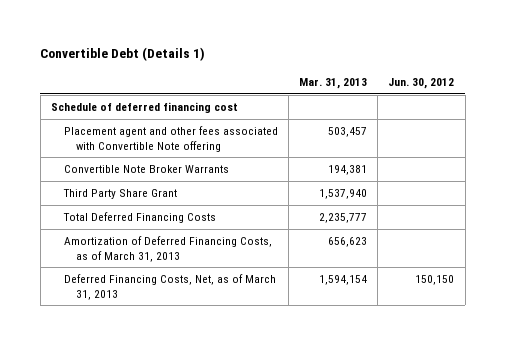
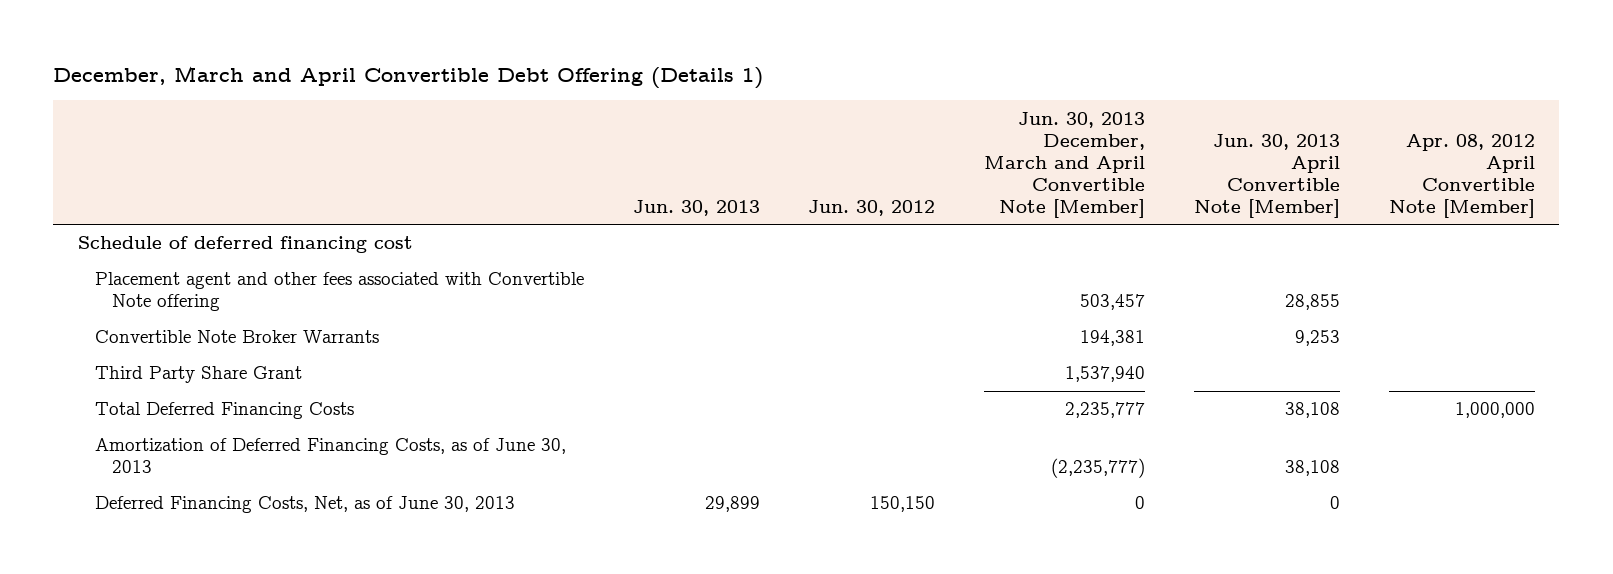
[40,47,206,62] Convertible Debt (Details 1) -> [53,65,764,89] December, March and April Convertible Debt Offering (Details 1)
[298,78,367,90] Mar. 31, 2013 -> none
none -> [632,199,760,216] Jun. 30, 2013
none -> [984,111,1146,218] Jun. 30, 2013 December, March and April Convertible Note [Member]
none -> [1194,133,1341,218] Jun. 30, 2013 April Convertible Note [Member]
none -> [1388,133,1535,218] Apr. 08, 2012 April Convertible Note [Member]
[63,236,272,262] Amortization of Deferred Financing Costs, as of March 31, 2013 -> [94,438,566,474] Amortization of Deferred Financing Costs, as of June 30, 2013
[63,274,276,300] Deferred Financing Costs, Net, as of March 31, 2013 -> [94,496,515,514] Deferred Financing Costs, Net, as of June 30, 2013

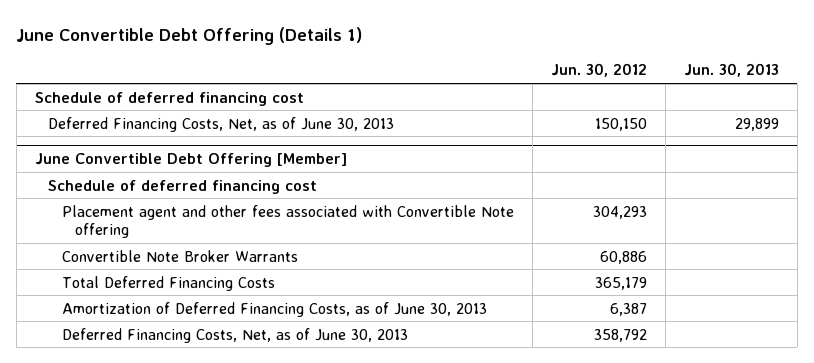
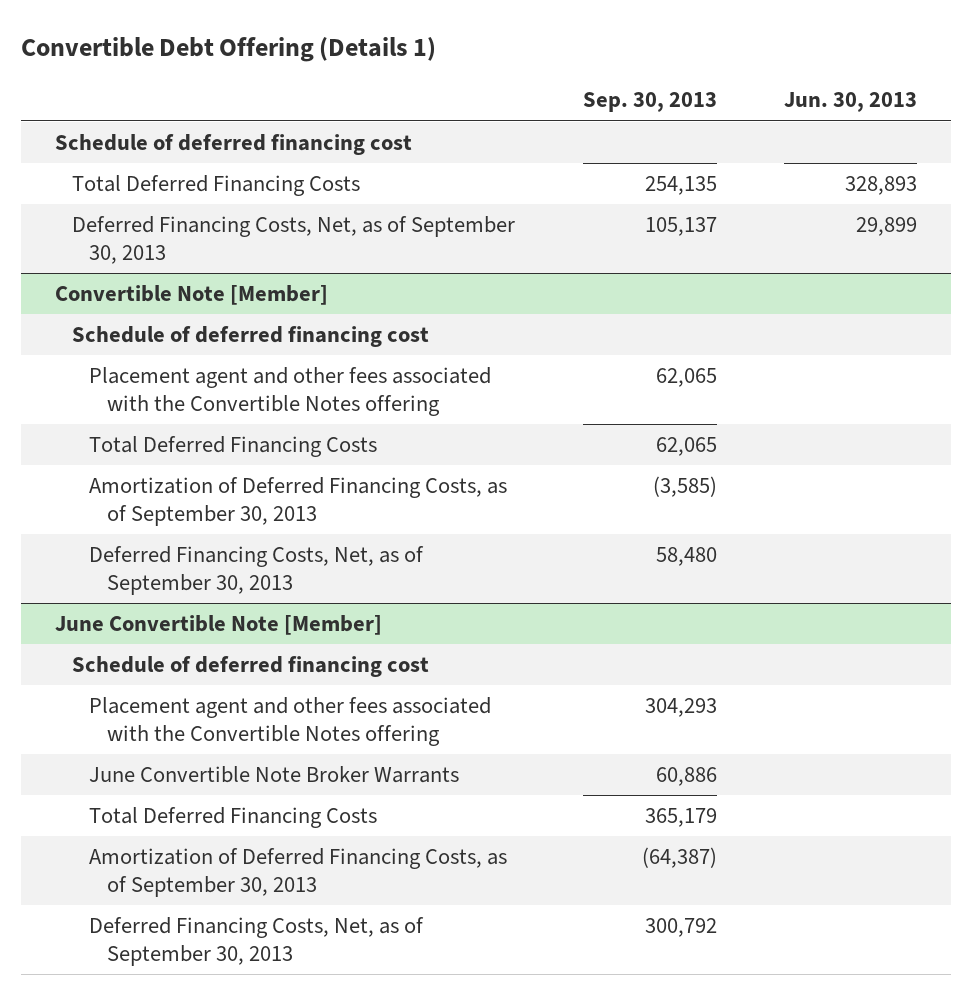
[16,26,363,45] June Convertible Debt Offering (Details 1) -> [21,37,437,63] Convertible Debt Offering (Details 1)
[550,63,647,78] Jun. 30, 2012 -> none
none -> [582,92,717,113] Sep. 30, 2013
[34,152,347,167] June Convertible Debt Offering [Member] -> none
[48,179,318,194] Schedule of deferred financing cost -> none
[61,204,514,239] Placement agent and other fees associated with Convertible Note offering -> none
[61,249,298,262] Convertible Note Broker Warrants -> none
[61,275,275,291] Total Deferred Financing Costs -> none
[61,301,487,317] Amortization of Deferred Financing Costs, as of June 30, 2013 -> none
[61,327,408,343] Deferred Financing Costs, Net, as of June 30, 2013 -> none
none -> [72,175,361,197] Total Deferred Financing Costs
[48,116,395,132] Deferred Financing Costs, Net, as of June 30, 2013 -> [72,216,516,264] Deferred Financing Costs, Net, as of September 30, 2013
none -> [54,285,328,306] Convertible Note [Member]
none -> [72,326,430,348] Schedule of deferred financing cost
none -> [89,367,492,416] Placement agent and other fees associated with the Convertible Notes offering
none -> [89,436,378,458] Total Deferred Financing Costs
none -> [89,477,508,526] Amortization of Deferred Financing Costs, as of September 30, 2013
none -> [89,546,425,595] Deferred Financing Costs, Net, as of September 30, 2013
none -> [54,615,382,636] June Convertible Note [Member]
none -> [72,656,430,678] Schedule of deferred financing cost
none -> [89,697,492,746] Placement agent and other fees associated with the Convertible Notes offering
none -> [89,766,460,784] June Convertible Note Broker Warrants
none -> [89,807,378,829] Total Deferred Financing Costs
none -> [89,848,508,897] Amortization of Deferred Financing Costs, as of September 30, 2013
none -> [89,917,425,966] Deferred Financing Costs, Net, as of September 30, 2013

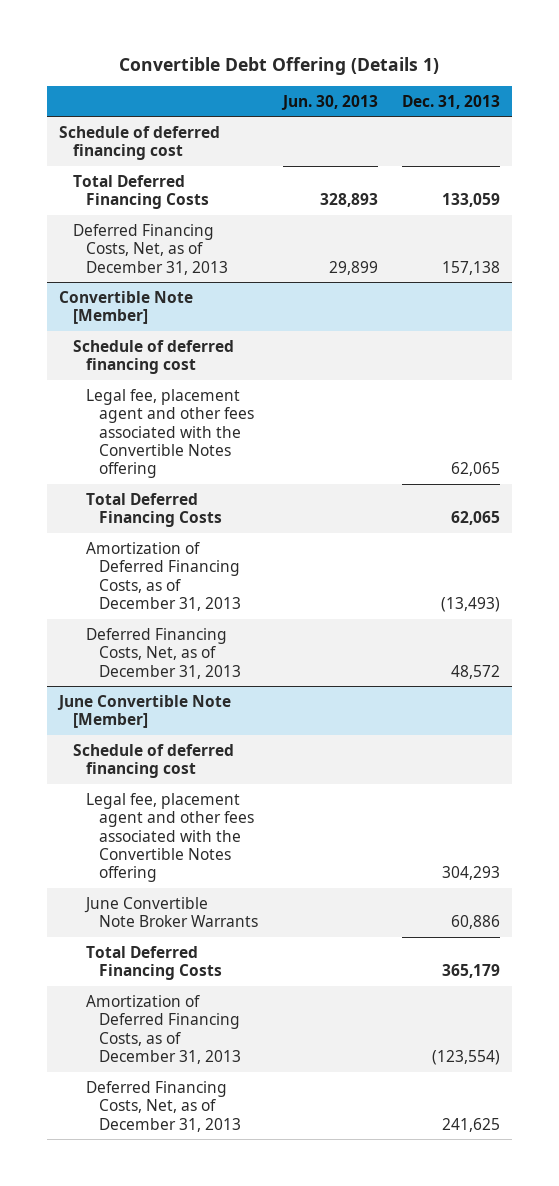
[582,92,717,113] Sep. 30, 2013 -> none
none -> [401,94,500,109] Dec. 31, 2013
[72,216,516,264] Deferred Financing Costs, Net, as of September 30, 2013 -> [72,223,228,275] Deferred Financing Costs, Net, as of December 31, 2013
[89,367,492,416] Placement agent and other fees associated with the Convertible Notes offering -> [85,388,255,479] Legal fee, placement agent and other fees associated with the Convertible Notes offering
[89,477,508,526] Amortization of Deferred Financing Costs, as of September 30, 2013 -> [85,541,242,611] Amortization of Deferred Financing Costs, as of December 31, 2013
[89,546,425,595] Deferred Financing Costs, Net, as of September 30, 2013 -> [85,627,242,679] Deferred Financing Costs, Net, as of December 31, 2013
[89,697,492,746] Placement agent and other fees associated with the Convertible Notes offering -> [85,792,255,883] Legal fee, placement agent and other fees associated with the Convertible Notes offering
[89,848,508,897] Amortization of Deferred Financing Costs, as of September 30, 2013 -> [85,994,242,1064] Amortization of Deferred Financing Costs, as of December 31, 2013
[89,917,425,966] Deferred Financing Costs, Net, as of September 30, 2013 -> [85,1080,242,1132] Deferred Financing Costs, Net, as of December 31, 2013

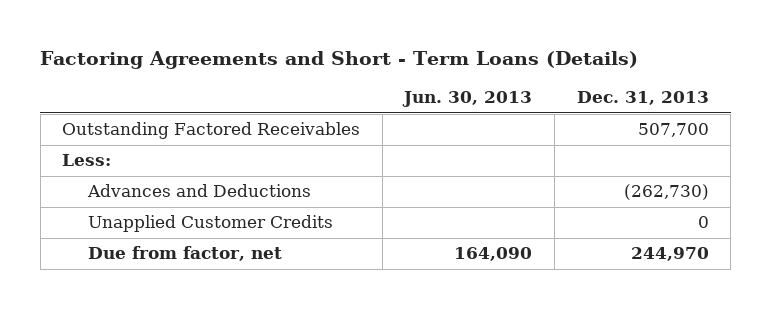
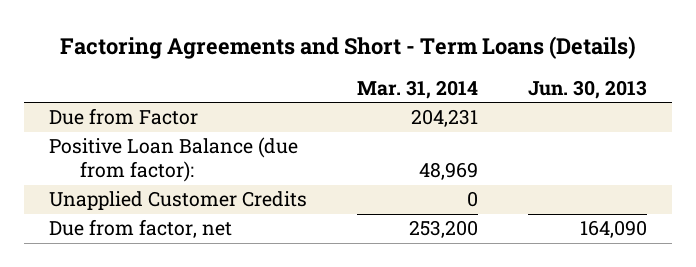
[576,91,709,106] Dec. 31, 2013 -> none
none -> [356,79,478,99] Mar. 31, 2014
[62,154,112,167] Less: -> none
[86,184,311,198] Advances and Deductions -> none
[62,122,361,140] Outstanding Factored Receivables -> [49,108,199,126] Due from Factor
none -> [49,137,299,183] Positive Loan Balance (due from factor):

